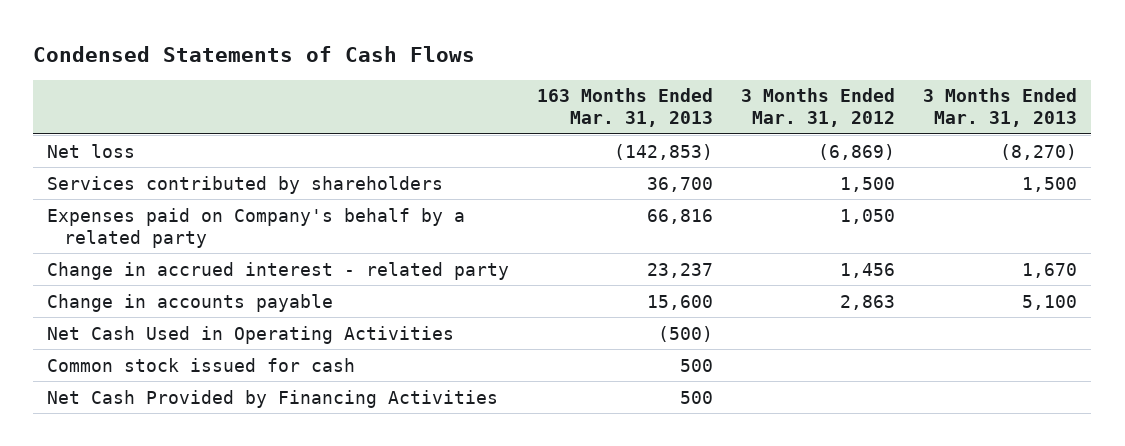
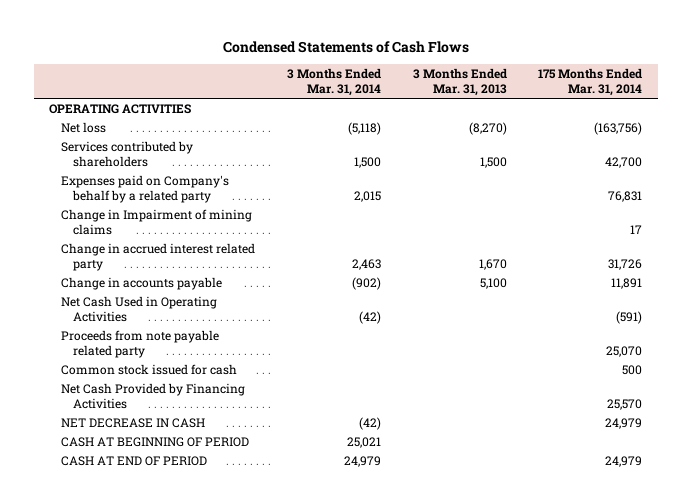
[537,88,714,128] 163 Months Ended Mar. 31, 2013 -> none
[741,88,896,128] 3 Months Ended Mar. 31, 2012 -> none
none -> [286,68,381,96] 3 Months Ended Mar. 31, 2014
none -> [538,68,643,96] 175 Months Ended Mar. 31, 2014
none -> [49,103,192,114] OPERATING ACTIVITIES
none -> [61,208,253,235] Change in Impairment of mining claims
[47,261,510,280] Change in accrued interest - related party -> [61,242,256,271] Change in accrued interest related party
none -> [61,329,220,358] Proceeds from note payable related party
none -> [61,417,206,428] NET DECREASE IN CASH
none -> [61,436,250,447] CASH AT BEGINNING OF PERIOD
none -> [61,455,208,466] CASH AT END OF PERIOD

